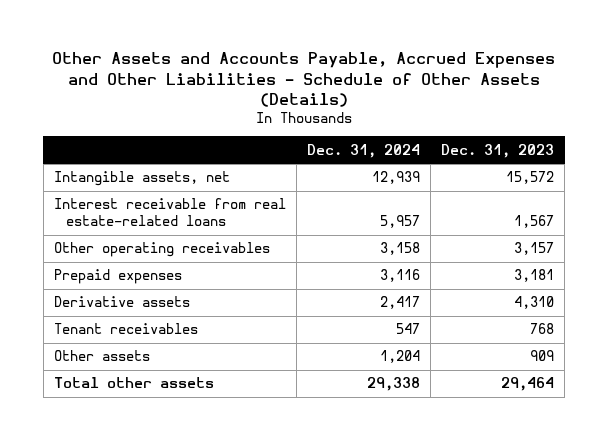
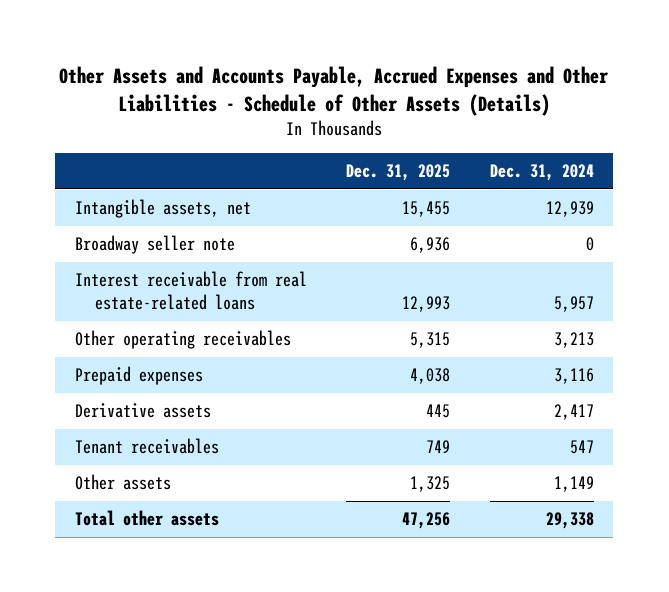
[441,143,555,158] Dec. 31, 2023 -> none
none -> [346,164,451,182] Dec. 31, 2025
none -> [75,235,236,255] Broadway seller note
[379,242,420,256] 3,158 -> [553,332,594,349] 3,213
[379,350,420,364] 1,204 -> [553,476,594,493] 1,149

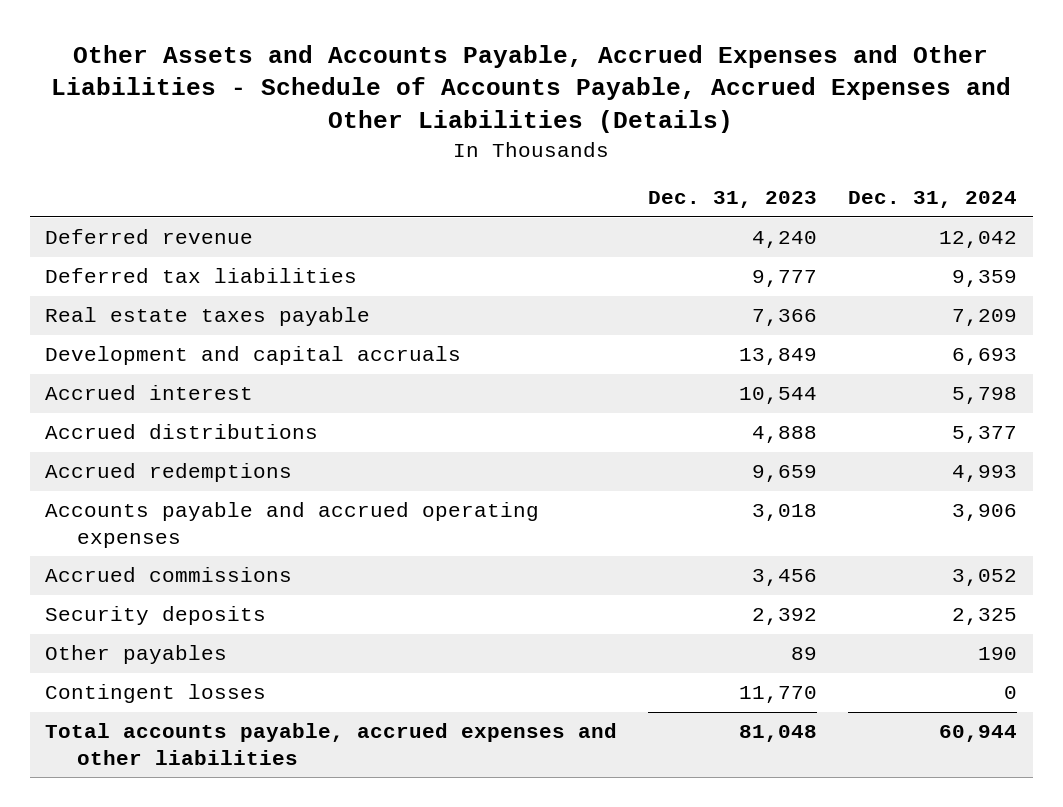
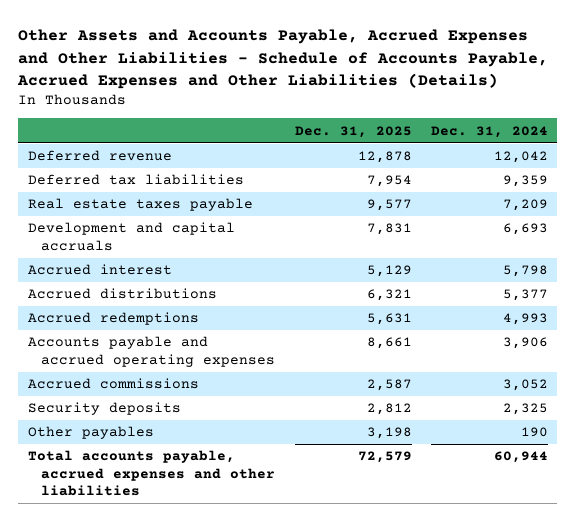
[648,191,818,209] Dec. 31, 2023 -> none
none -> [294,125,412,138] Dec. 31, 2025
[45,684,267,704] Contingent losses -> none

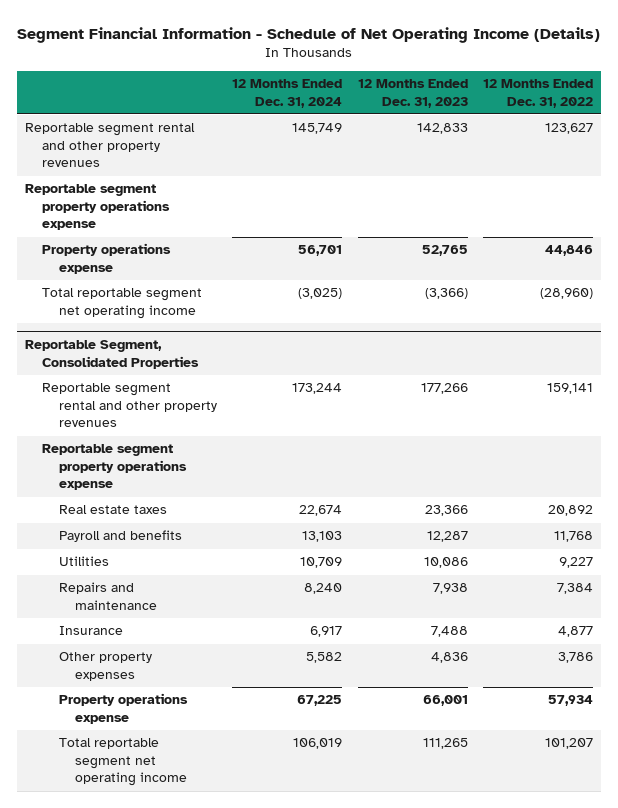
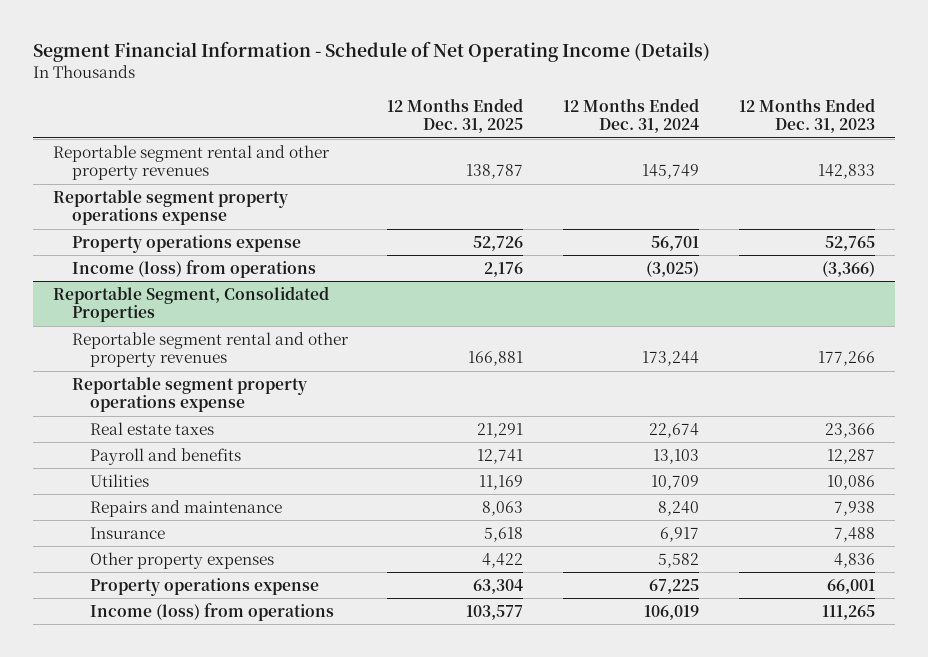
[483,79,594,108] 12 Months Ended Dec. 31, 2022 -> none
none -> [387,98,524,134] 12 Months Ended Dec. 31, 2025
[41,288,202,319] Total reportable segment net operating income -> [71,259,316,278] Income (loss) from operations
[58,738,188,787] Total reportable segment net operating income -> [89,602,334,621] Income (loss) from operations

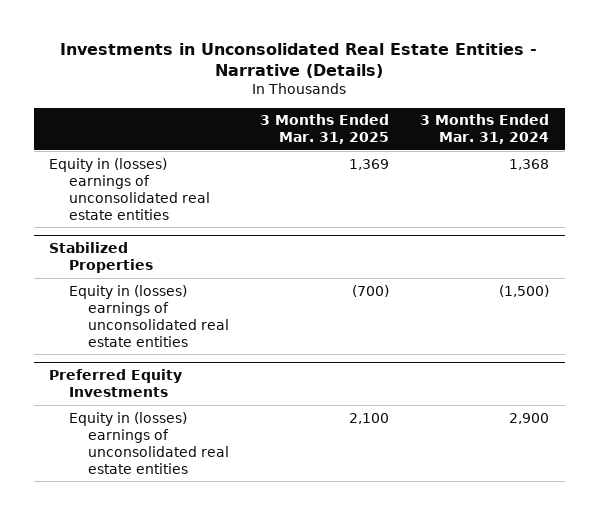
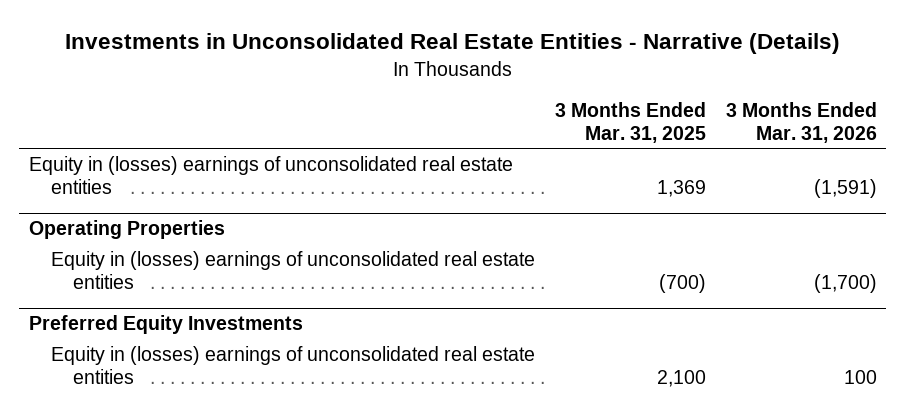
[420,114,550,145] 3 Months Ended Mar. 31, 2024 -> none
none -> [725,101,877,143] 3 Months Ended Mar. 31, 2026
[49,242,153,274] Stabilized Properties -> [29,220,226,240] Operating Properties

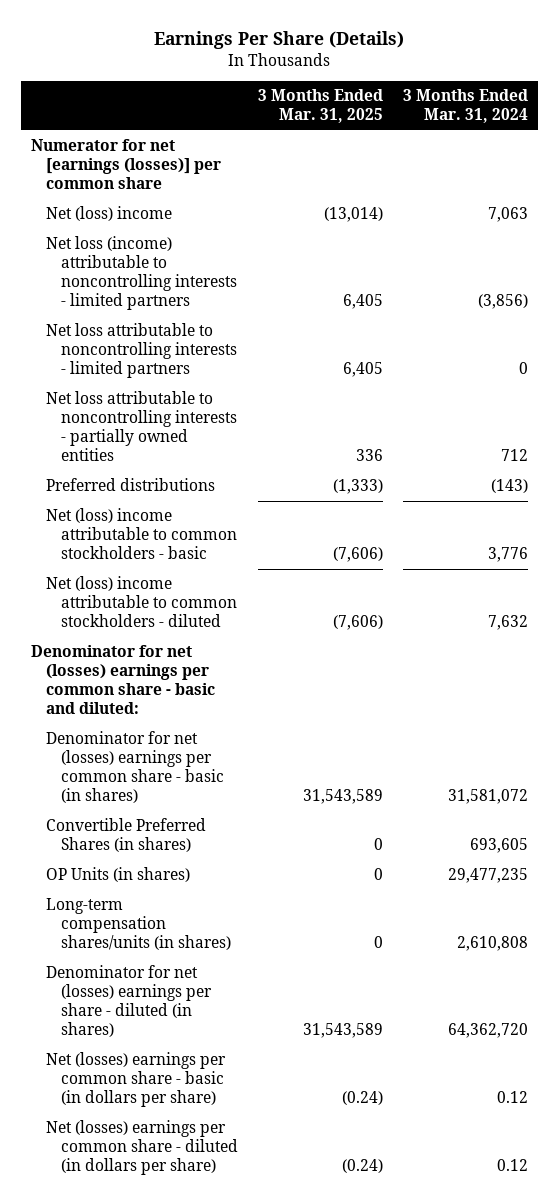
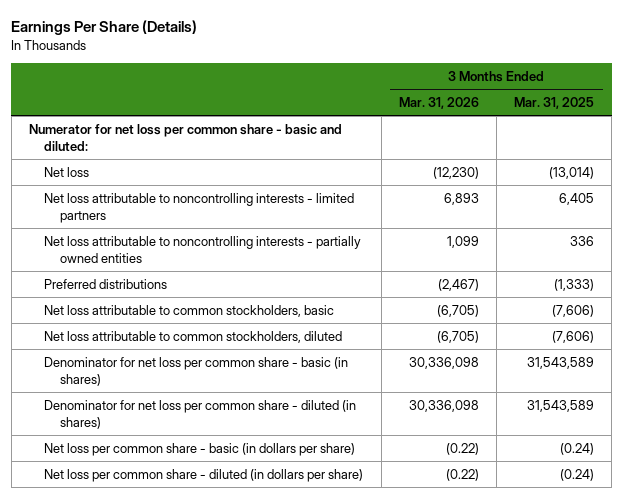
[402,89,528,124] 3 Months Ended Mar. 31, 2024 -> none
none -> [398,97,479,110] Mar. 31, 2026
[45,236,237,311] Net loss (income) attributable to noncontrolling interests - limited partners -> none
[31,139,221,190] Numerator for net [earnings (losses)] per common share -> [28,123,342,151] Numerator for net loss per common share - basic and diluted:
[45,206,172,222] Net (loss) income -> [44,166,90,177] Net loss
[31,645,215,715] Denominator for net (losses) earnings per common share - basic and diluted: -> none
[45,818,206,853] Convertible Preferred Shares (in shares) -> none
[45,867,190,883] OP Units (in shares) -> none
[45,898,231,951] Long-term compensation shares/units (in shares) -> none
[45,508,237,560] Net (loss) income attributable to common stockholders - basic -> [44,304,335,317] Net loss attributable to common stockholders, basic
[45,576,237,628] Net (loss) income attributable to common stockholders - diluted -> [44,330,343,343] Net loss attributable to common stockholders, diluted
[45,731,224,804] Denominator for net (losses) earnings per common share - basic (in shares) -> [44,356,349,386] Denominator for net loss per common share - basic (in shares)
[45,965,212,1038] Denominator for net (losses) earnings per share - diluted (in shares) -> [44,399,357,429] Denominator for net loss per common share - diluted (in shares)
[45,1052,226,1108] Net (losses) earnings per common share - basic (in dollars per share) -> [44,442,356,456] Net loss per common share - basic (in dollars per share)
[45,1120,238,1176] Net (losses) earnings per common share - diluted (in dollars per share) -> [44,468,364,482] Net loss per common share - diluted (in dollars per share)

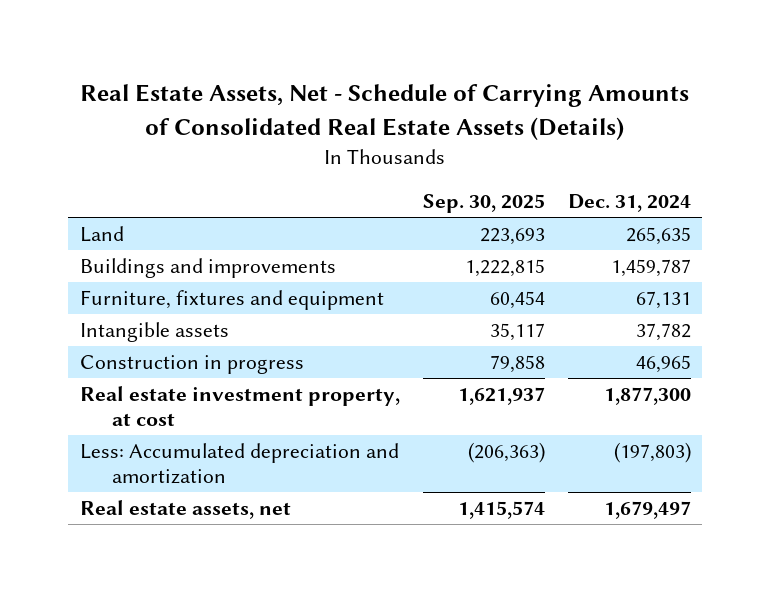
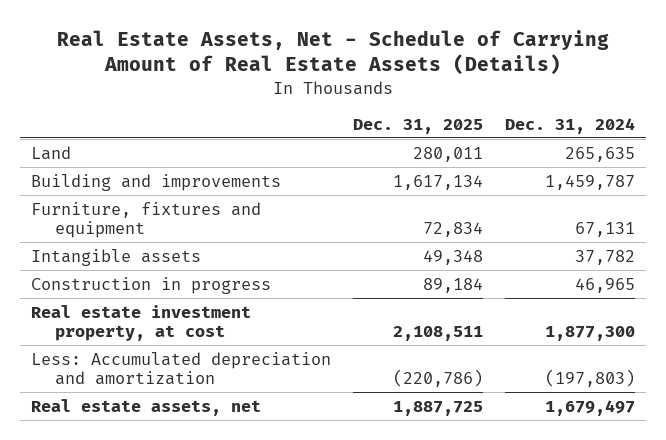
[80,84,690,140] Real Estate Assets, Net - Schedule of Carrying Amounts of Consolidated Real Estate Assets (Details) -> [57,29,610,76] Real Estate Assets, Net - Schedule of Carrying Amount of Real Estate Assets (Details)
[422,194,545,214] Sep. 30, 2025 -> none
none -> [353,118,484,134] Dec. 31, 2025
[79,257,336,278] Buildings and improvements -> [30,173,281,191] Building and improvements

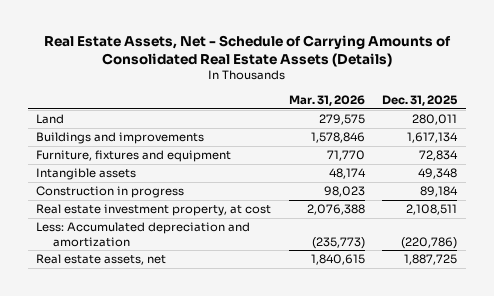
[57,29,610,76] Real Estate Assets, Net - Schedule of Carrying Amount of Real Estate Assets (Details) -> [43,34,451,67] Real Estate Assets, Net - Schedule of Carrying Amounts of Consolidated Real Estate Assets (Details)
[505,117,636,134] Dec. 31, 2024 -> none
none -> [288,95,365,107] Mar. 31, 2026
[30,173,281,191] Building and improvements -> [36,132,205,145] Buildings and improvements

